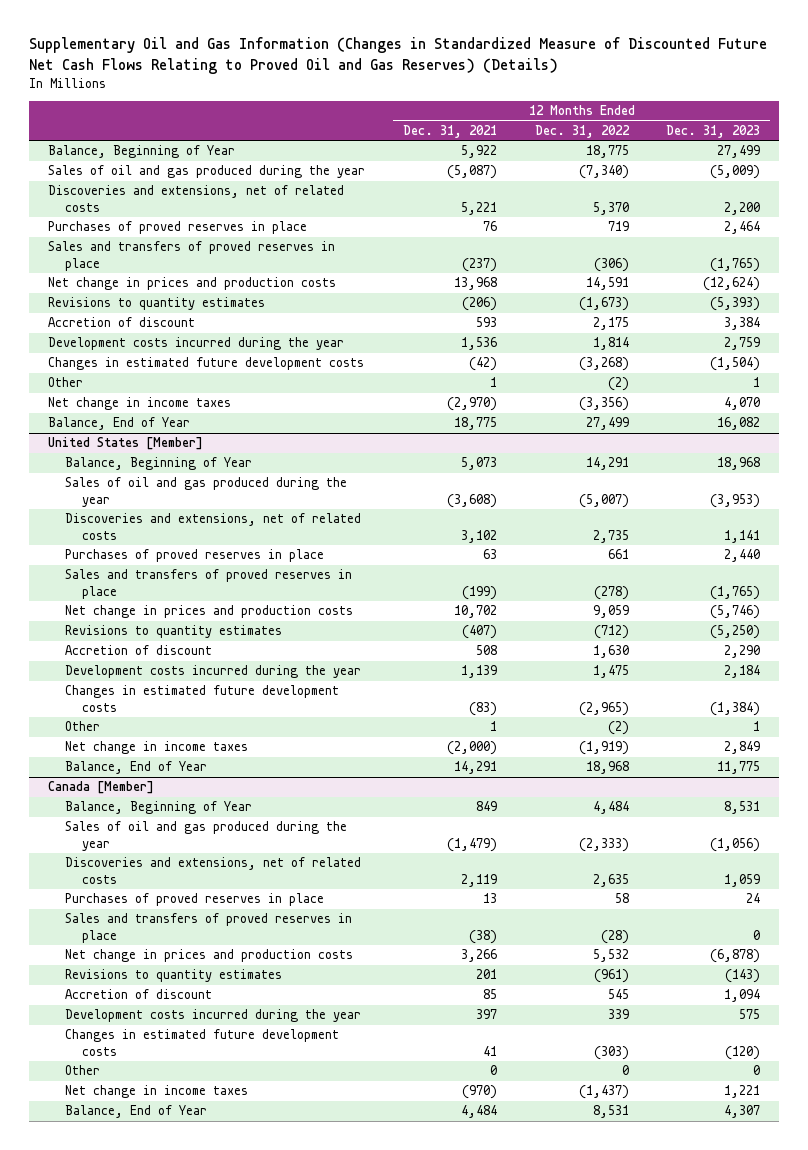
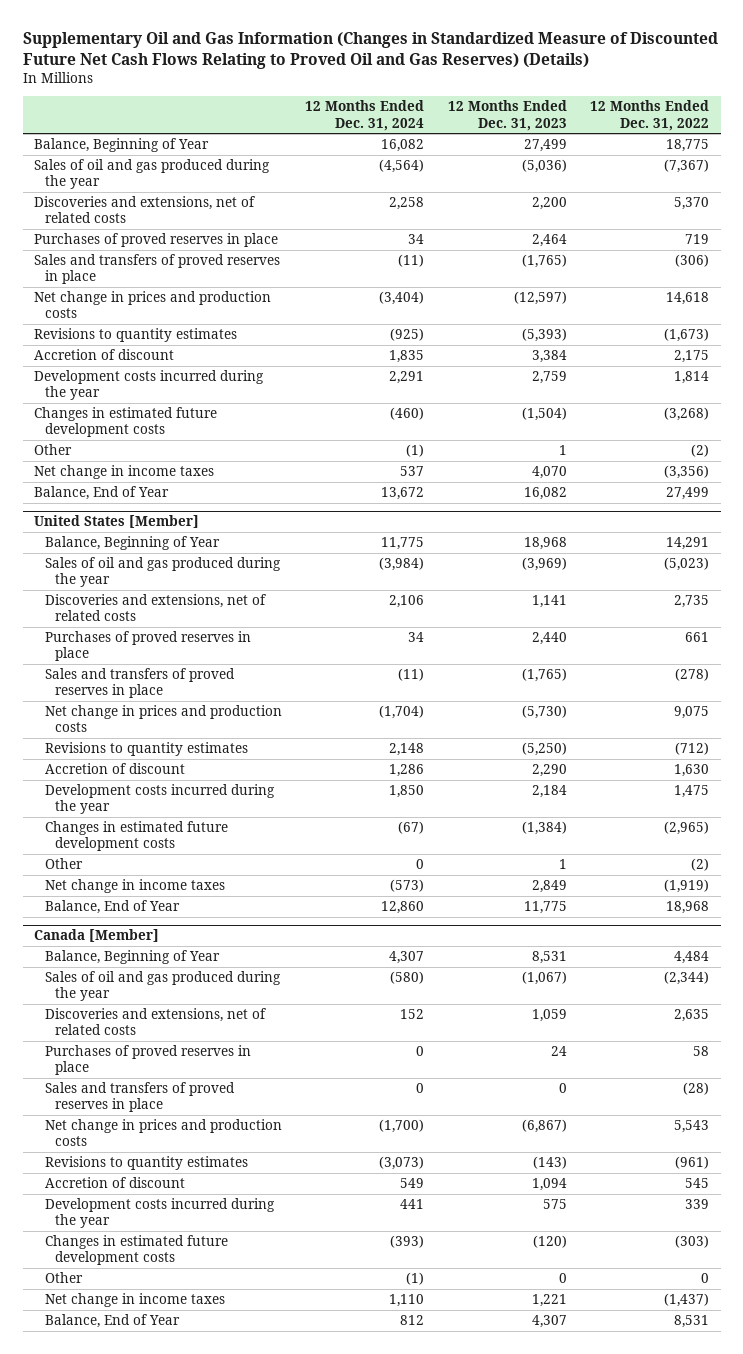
[402,125,497,139] Dec. 31, 2021 -> none
none -> [305,100,425,131] 12 Months Ended Dec. 31, 2024
[578,165,629,180] (7,340) -> [663,159,709,174] (7,367)
[710,165,761,180] (5,009) -> [521,159,567,174] (5,036)
[585,277,629,291] 14,591 -> [665,292,709,306] 14,618
[703,277,761,292] (12,624) -> [513,291,567,306] (12,597)
[578,493,629,508] (5,007) -> [663,557,709,572] (5,023)
[710,493,761,508] (3,953) -> [521,557,567,572] (3,969)
[592,605,629,619] 9,059 -> [673,706,709,720] 9,075
[710,605,761,620] (5,746) -> [521,705,567,720] (5,730)
[578,837,629,852] (2,333) -> [663,971,709,986] (2,344)
[710,837,761,852] (1,056) -> [521,971,567,986] (1,067)
[592,949,629,963] 5,532 -> [673,1120,709,1134] 5,543
[710,949,761,964] (6,878) -> [521,1119,567,1134] (6,867)

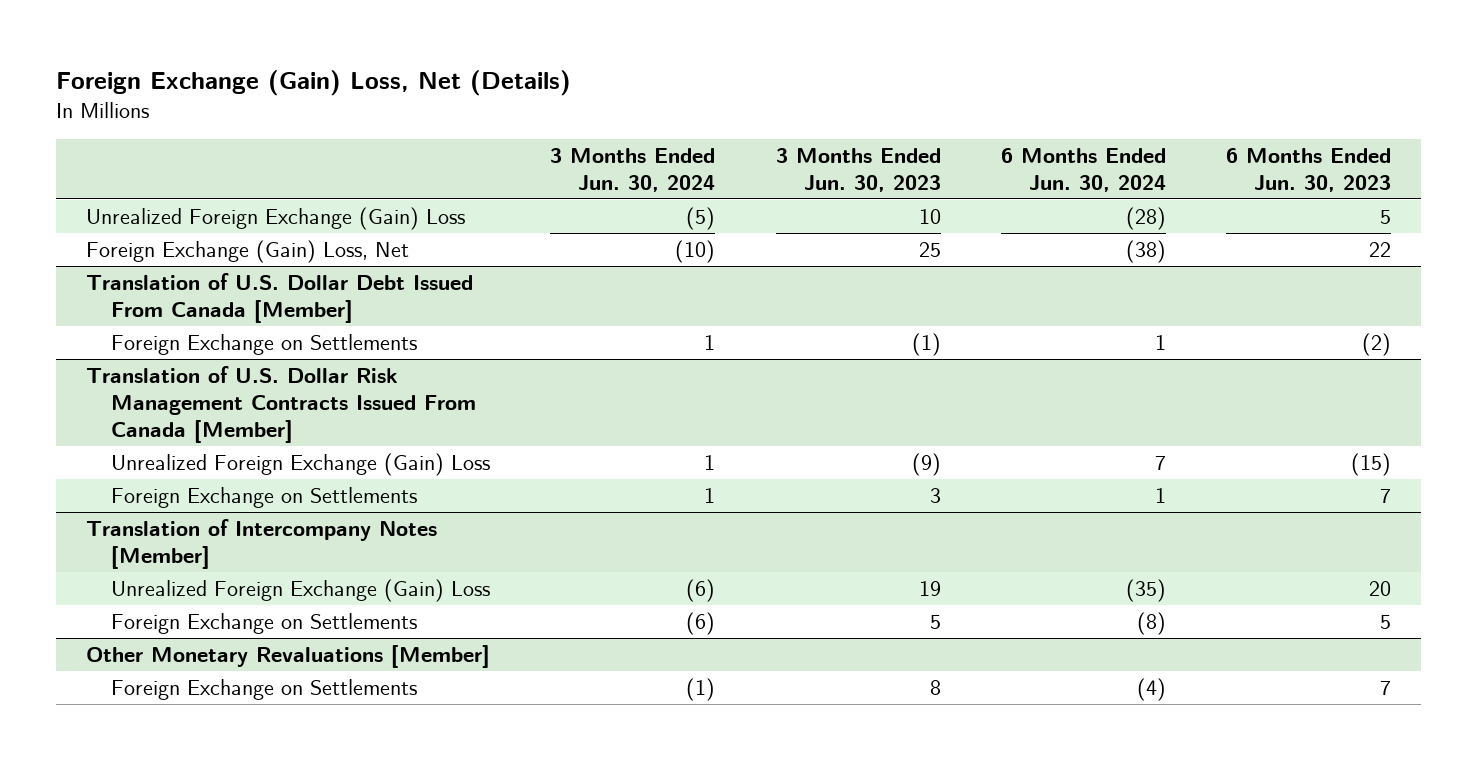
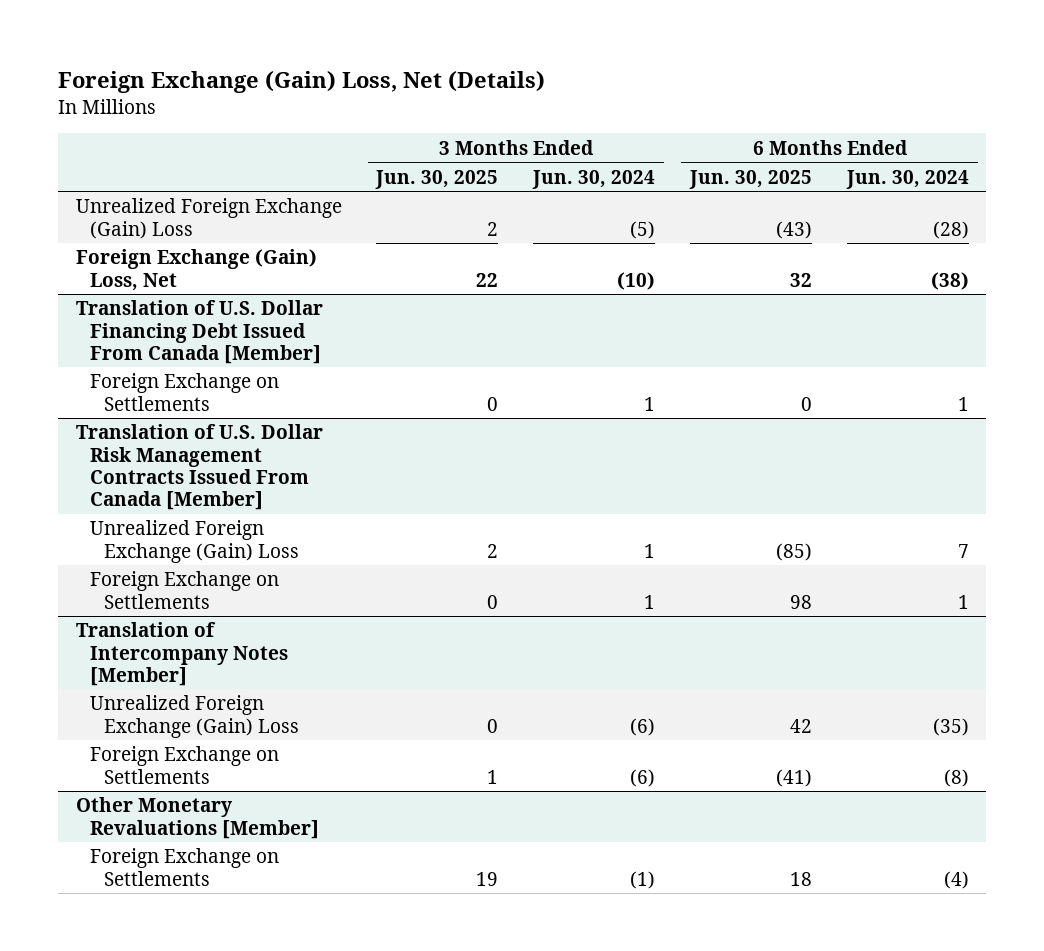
[775,147,941,192] 3 Months Ended Jun. 30, 2023 -> none
[1226,147,1392,192] 6 Months Ended Jun. 30, 2023 -> none
none -> [375,169,499,189] Jun. 30, 2025
none -> [689,169,813,189] Jun. 30, 2025
[85,272,473,323] Translation of U.S. Dollar Debt Issued From Canada [Member] -> [75,300,323,364] Translation of U.S. Dollar Financing Debt Issued From Canada [Member]

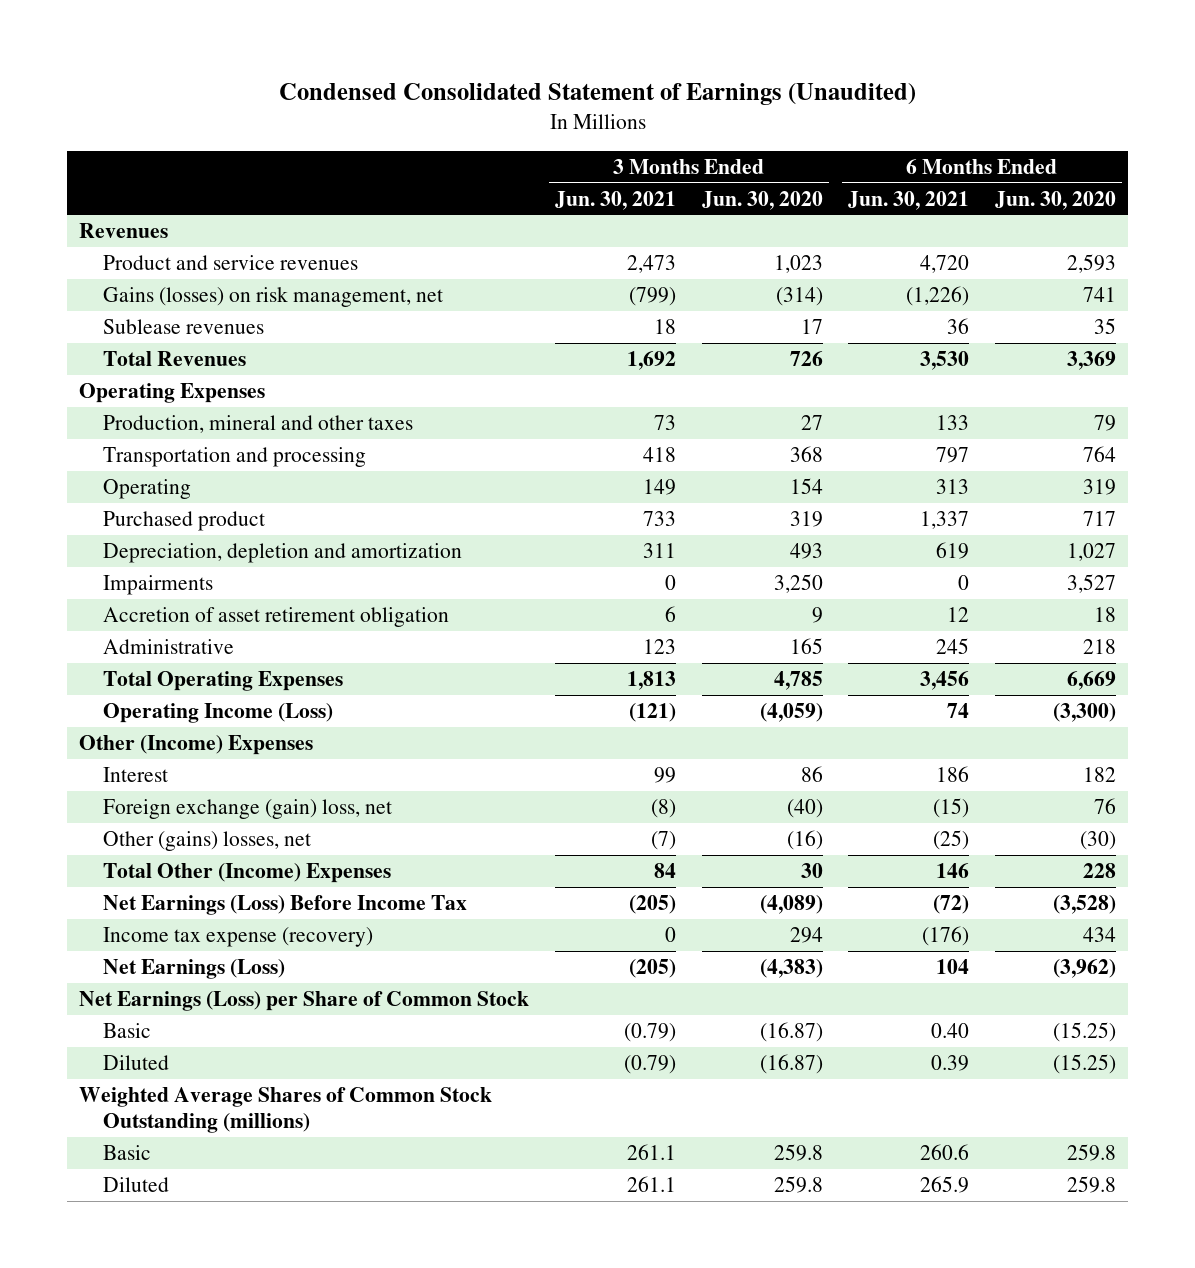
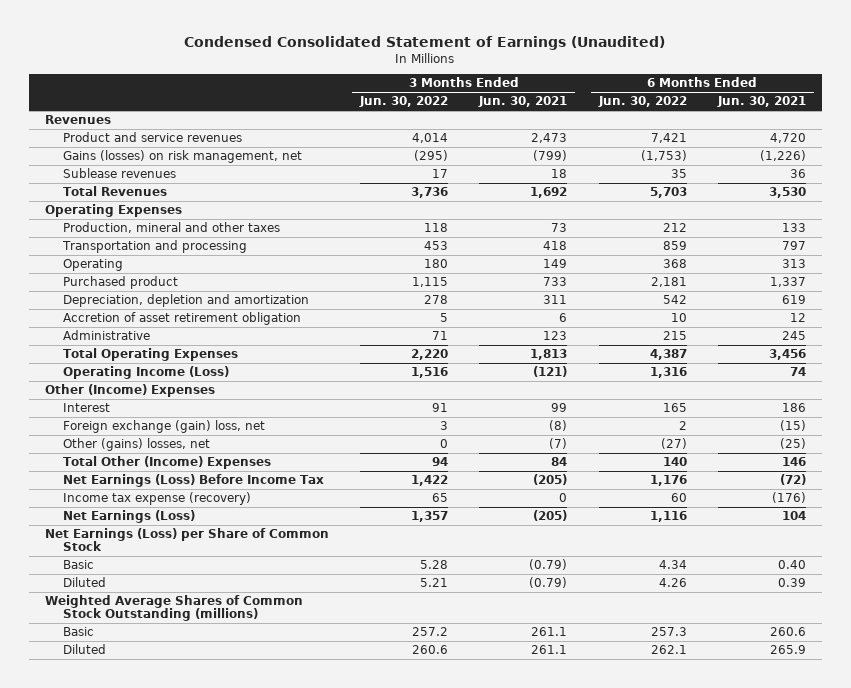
[701,190,823,210] Jun. 30, 2020 -> none
[994,190,1116,210] Jun. 30, 2020 -> none
none -> [359,96,449,108] Jun. 30, 2022
none -> [597,96,687,108] Jun. 30, 2022
[102,575,213,596] Impairments -> none

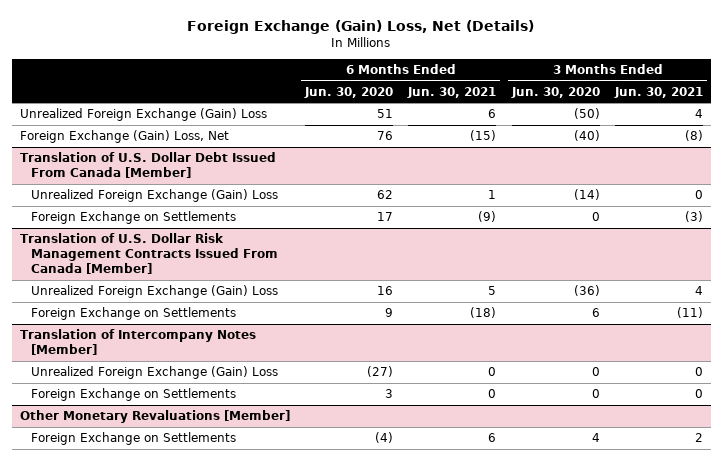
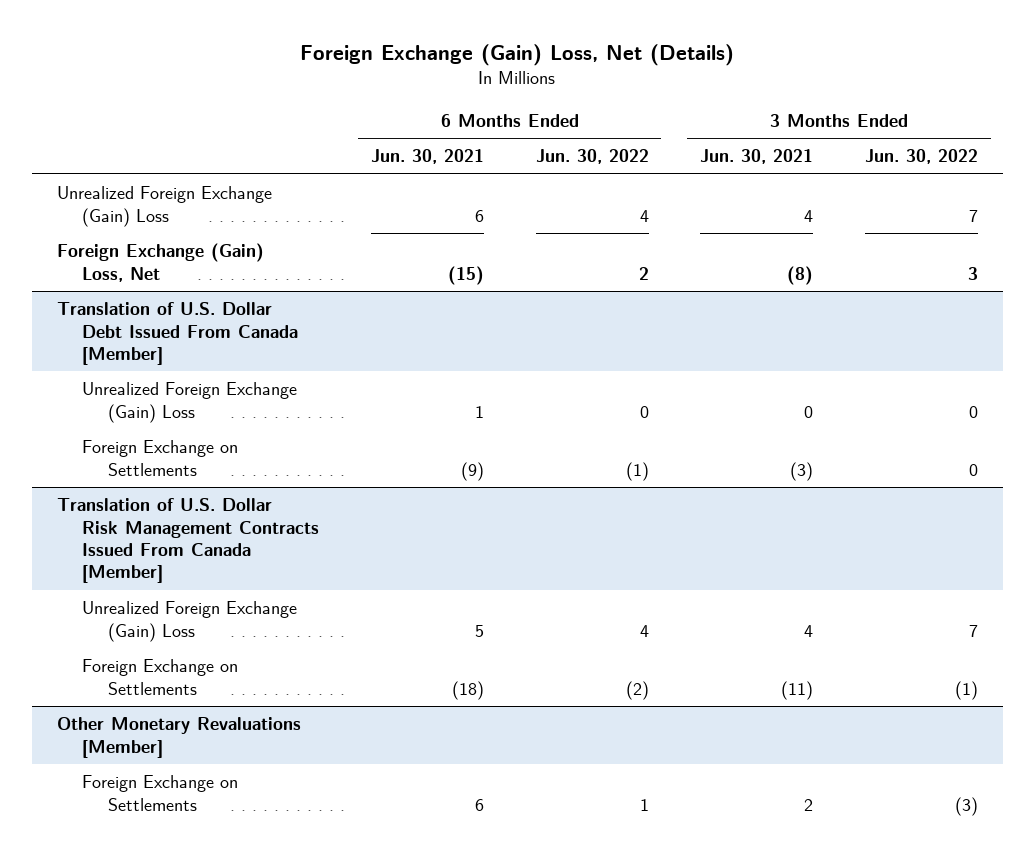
[304,86,394,98] Jun. 30, 2020 -> none
[510,86,600,98] Jun. 30, 2020 -> none
none -> [535,149,649,165] Jun. 30, 2022
none -> [864,149,978,165] Jun. 30, 2022
[19,329,256,356] Translation of Intercompany Notes [Member] -> none
[30,366,278,380] Unrealized Foreign Exchange (Gain) Loss -> none
[30,388,236,402] Foreign Exchange on Settlements -> none

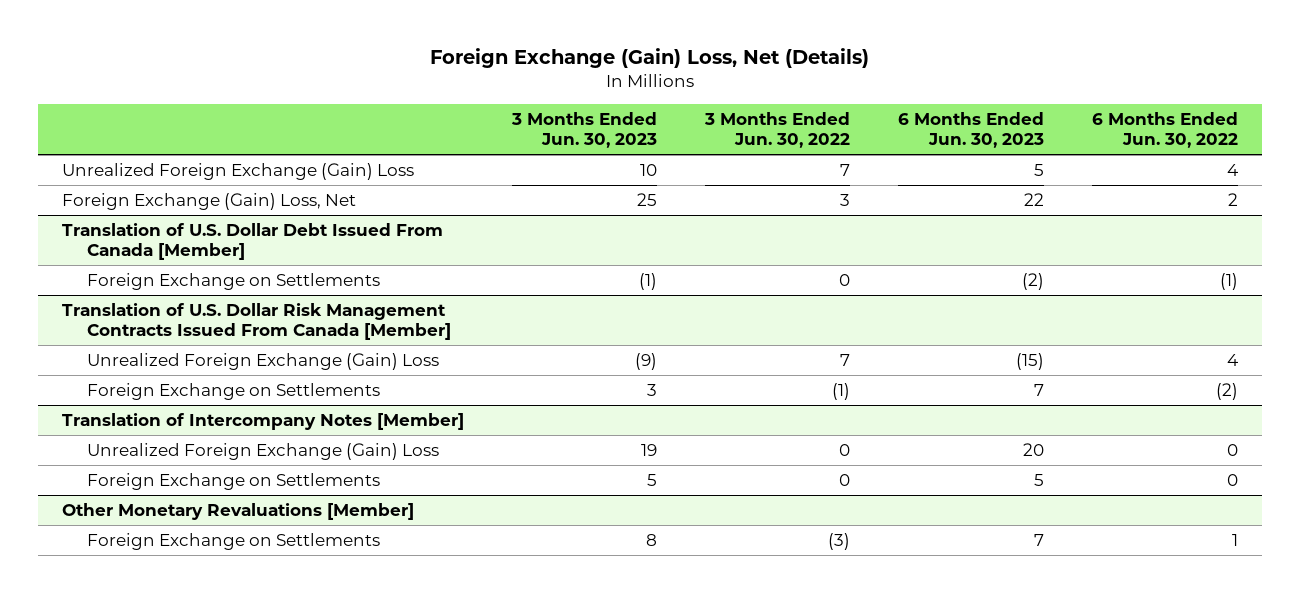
[370,149,484,165] Jun. 30, 2021 -> none
[700,149,814,165] Jun. 30, 2021 -> none
none -> [510,112,657,149] 3 Months Ended Jun. 30, 2023
none -> [897,112,1044,149] 6 Months Ended Jun. 30, 2023
[82,382,298,423] Unrealized Foreign Exchange (Gain) Loss -> none
none -> [61,412,464,430] Translation of Intercompany Notes [Member]
none -> [86,442,439,460] Unrealized Foreign Exchange (Gain) Loss
none -> [86,472,380,490] Foreign Exchange on Settlements

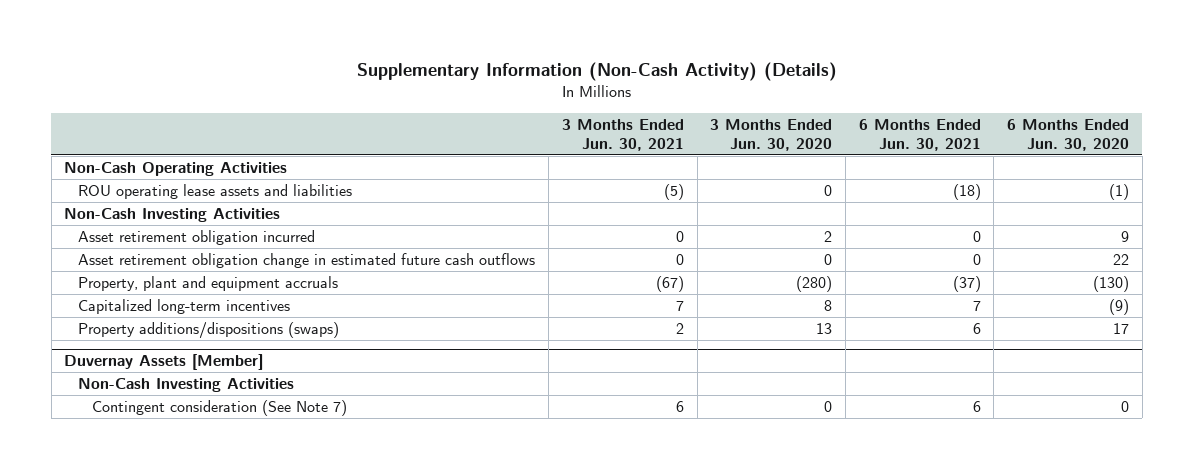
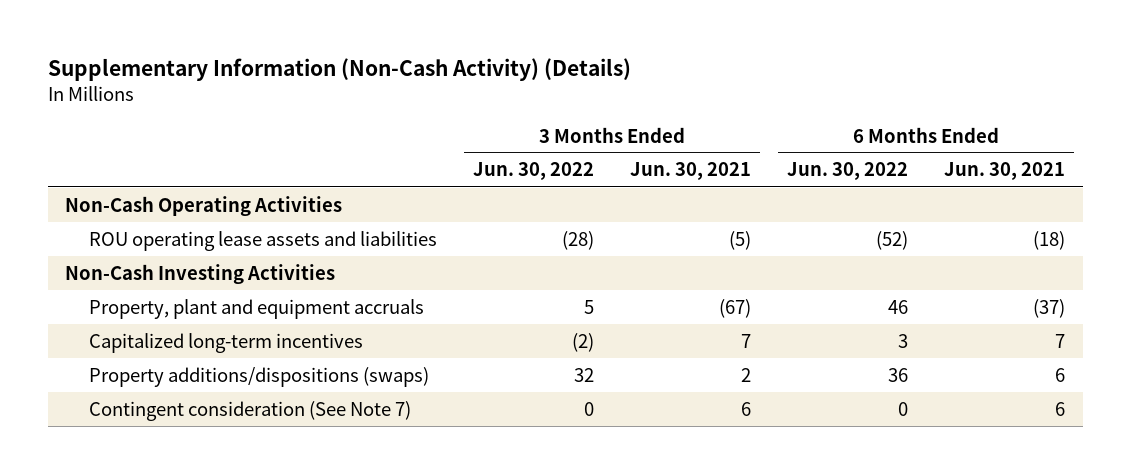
[710,118,833,151] 3 Months Ended Jun. 30, 2020 -> none
[1007,118,1130,151] 6 Months Ended Jun. 30, 2020 -> none
none -> [472,162,594,181] Jun. 30, 2022
none -> [786,162,908,181] Jun. 30, 2022
[78,230,316,246] Asset retirement obligation incurred -> none
[78,253,536,269] Asset retirement obligation change in estimated future cash outflows -> none
[64,354,264,371] Duvernay Assets [Member] -> none
[78,378,295,393] Non-Cash Investing Activities -> none

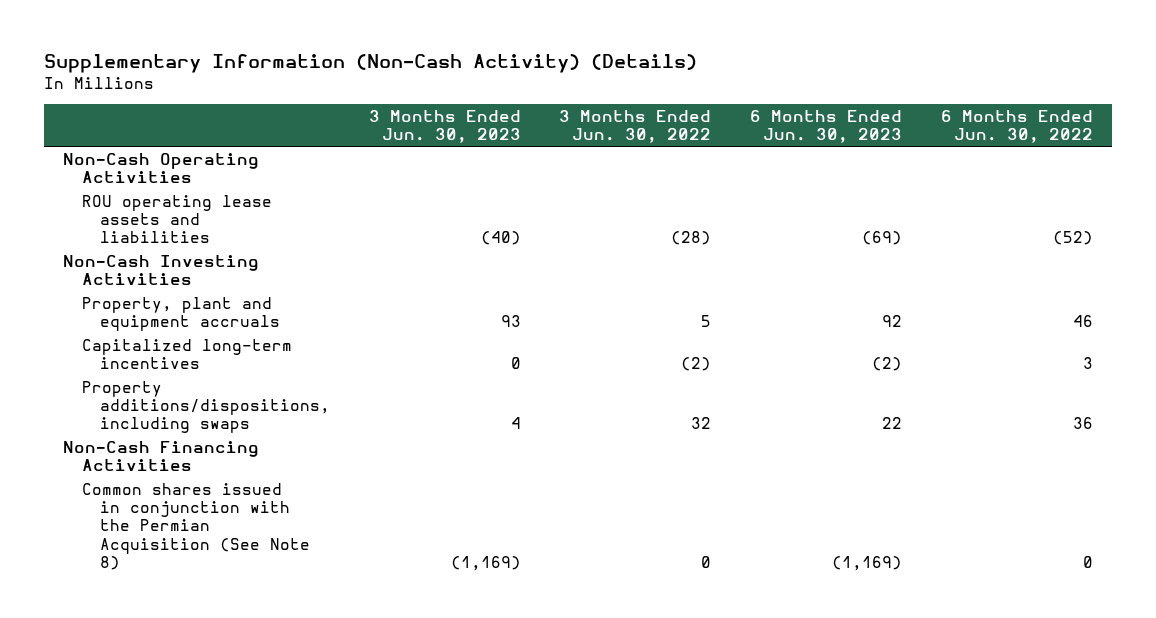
[629,162,751,181] Jun. 30, 2021 -> none
[943,162,1065,181] Jun. 30, 2021 -> none
none -> [368,110,521,144] 3 Months Ended Jun. 30, 2023
none -> [749,110,902,144] 6 Months Ended Jun. 30, 2023
[88,400,411,421] Contingent consideration (See Note 7) -> none
[88,366,429,387] Property additions/dispositions (swaps) -> [81,380,331,434] Property additions/dispositions, including swaps
none -> [63,440,260,472] Non-Cash Financing Activities
none -> [81,482,311,570] Common shares issued in conjunction with the Permian Acquisition (See Note 8)

